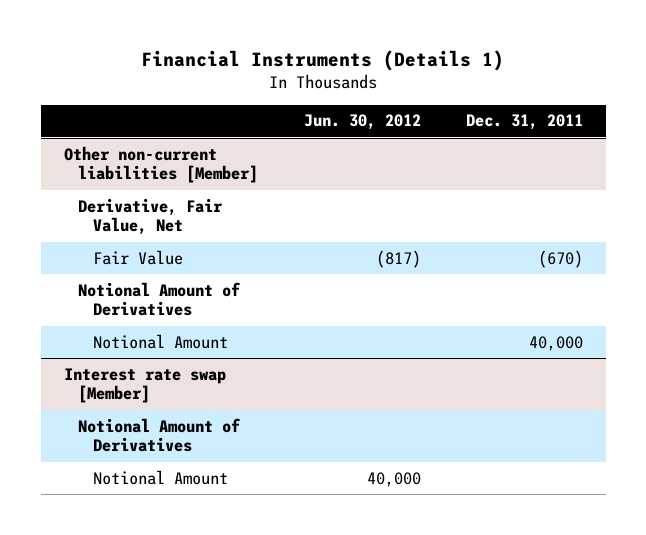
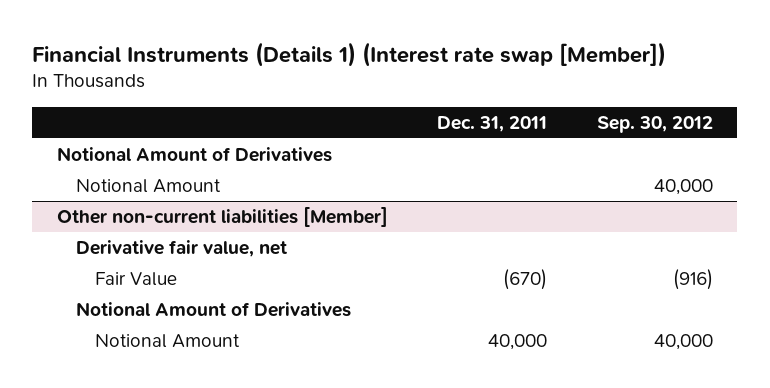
[141,50,505,72] Financial Instruments (Details 1) -> [32,41,667,67] Financial Instruments (Details 1) (Interest rate swap [Member])
[303,114,421,131] Jun. 30, 2012 -> none
none -> [596,115,713,133] Sep. 30, 2012
none -> [56,147,332,163] Notional Amount of Derivatives
none -> [75,179,221,194] Notional Amount
[78,197,224,236] Derivative, Fair Value, Net -> [75,240,287,258] Derivative fair value, net
[63,367,226,404] Interest rate swap [Member] -> none
[78,417,242,453] Notional Amount of Derivatives -> none
[92,469,228,485] Notional Amount -> none

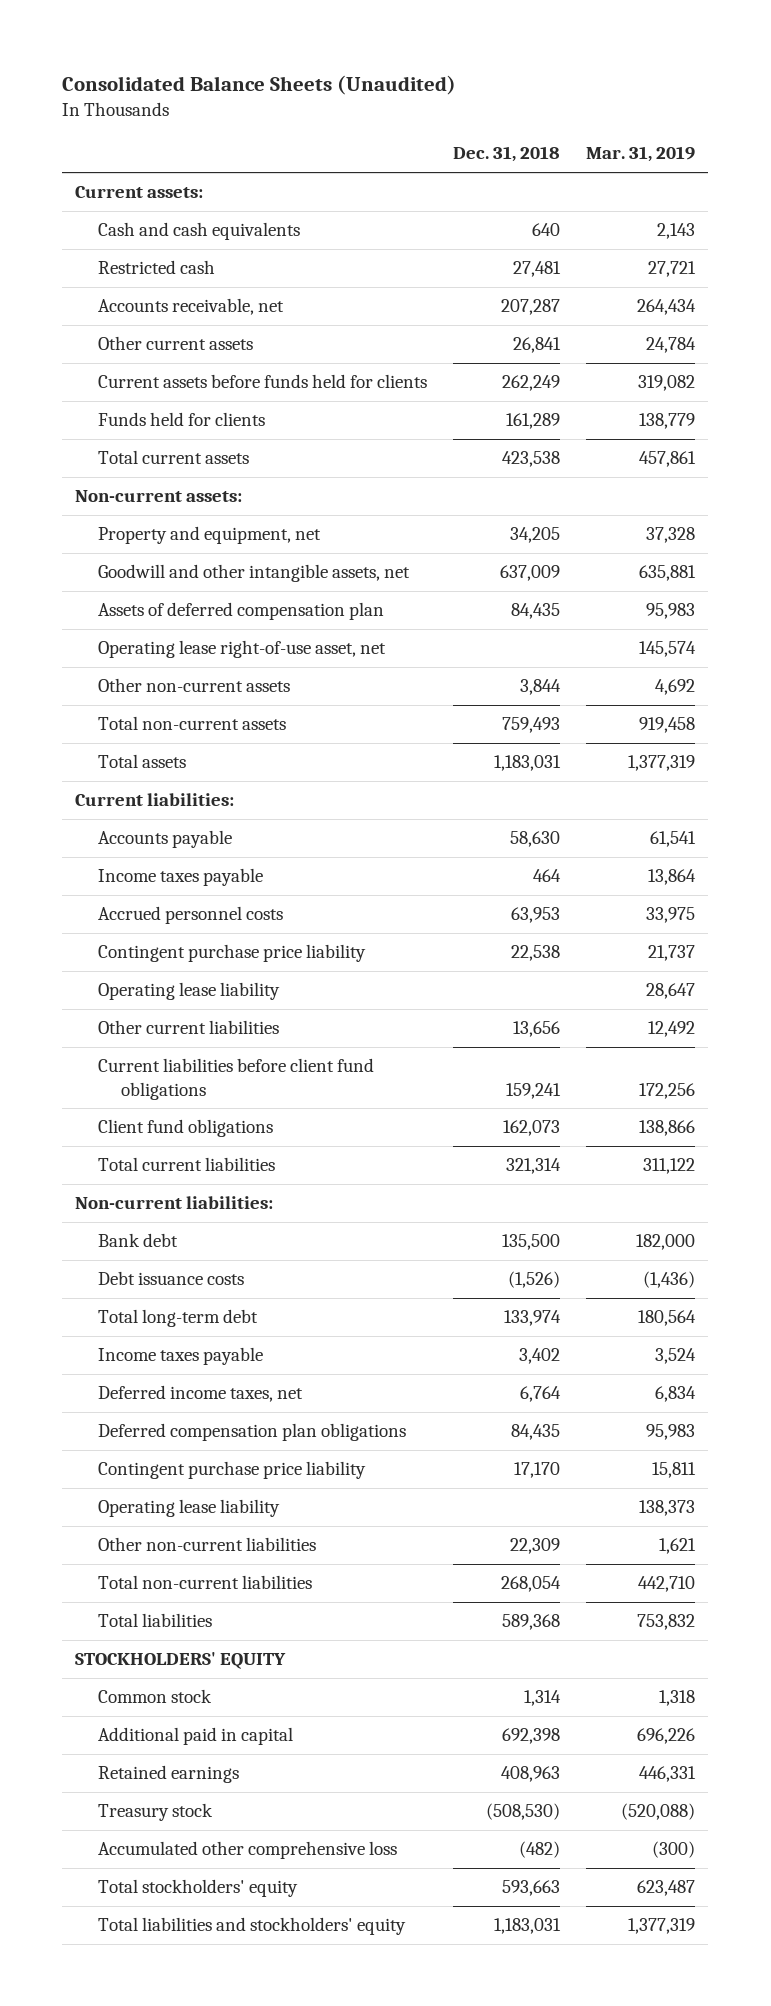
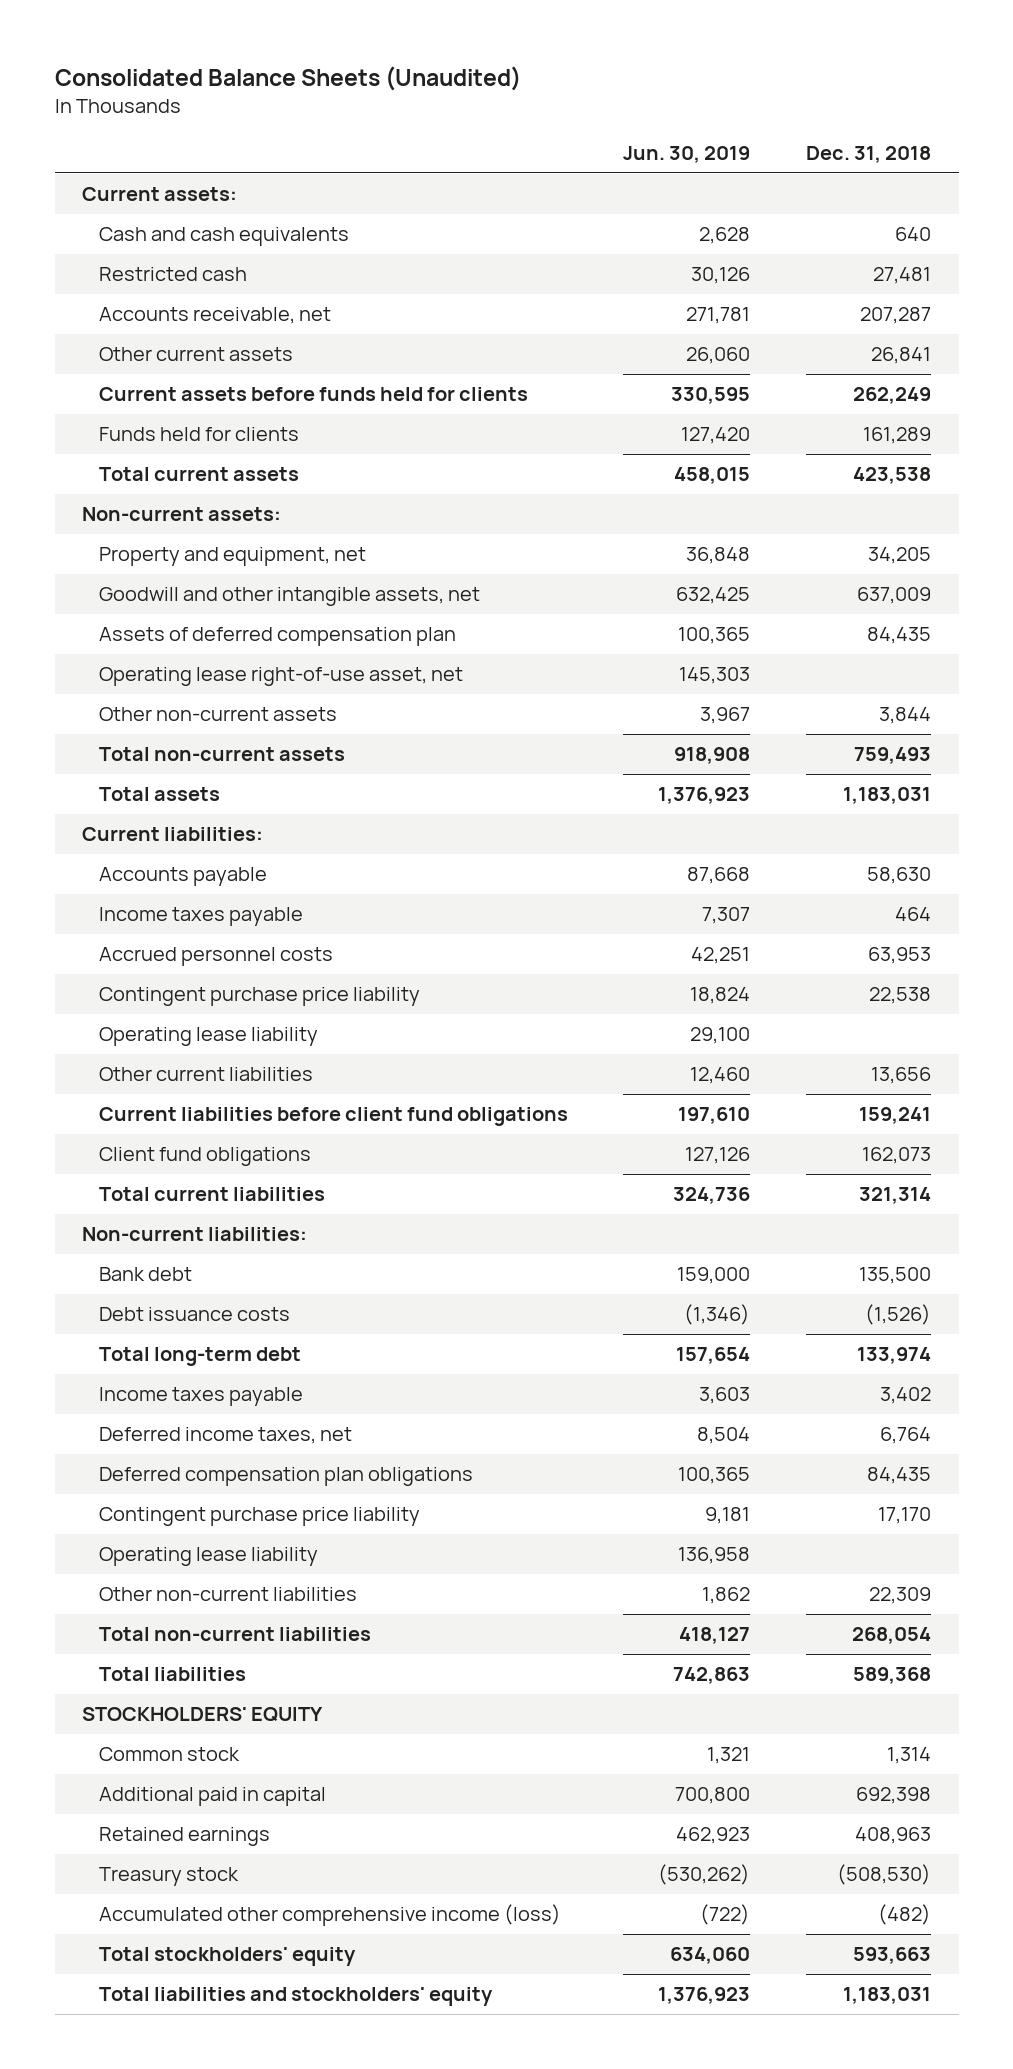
[586,146,696,163] Mar. 31, 2019 -> none
none -> [623,146,751,164] Jun. 30, 2019
[98,1841,398,1860] Accumulated other comprehensive loss -> [98,1904,561,1927] Accumulated other comprehensive income (loss)

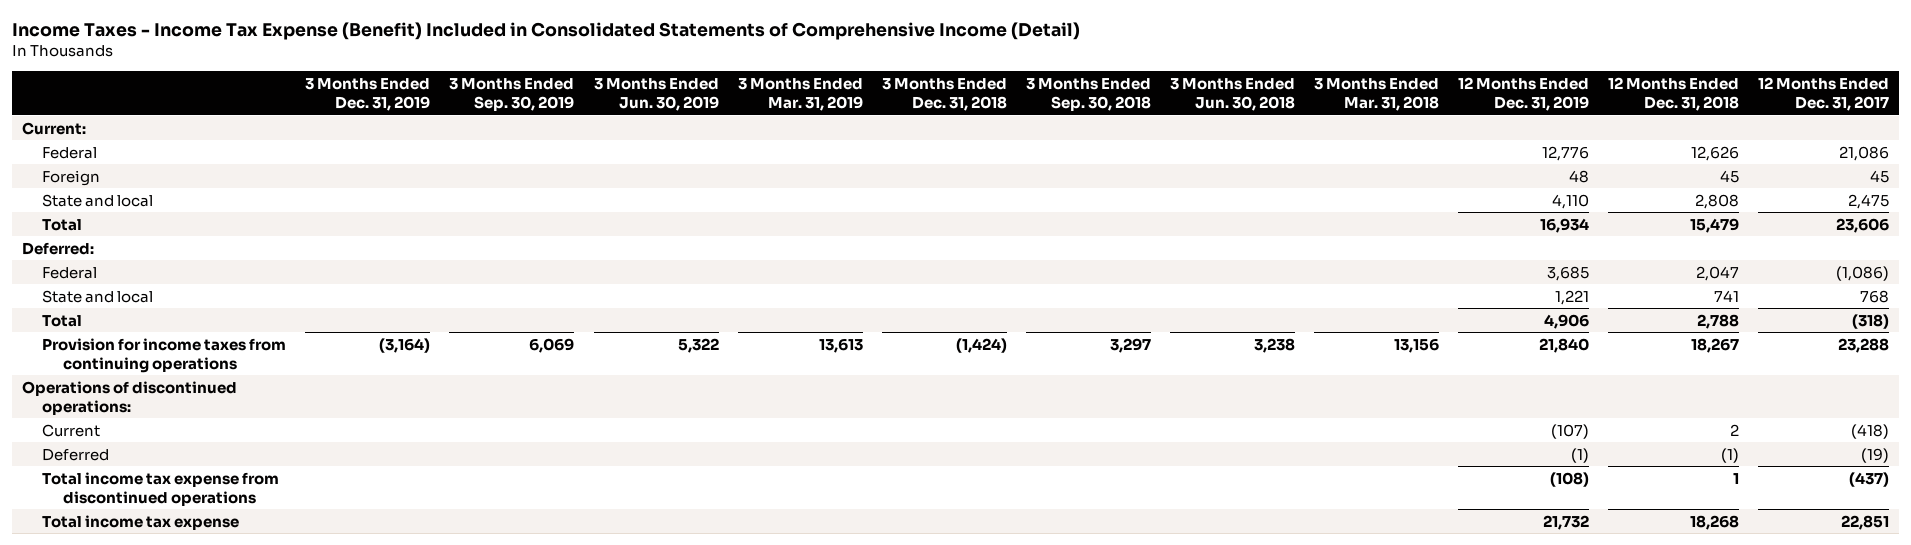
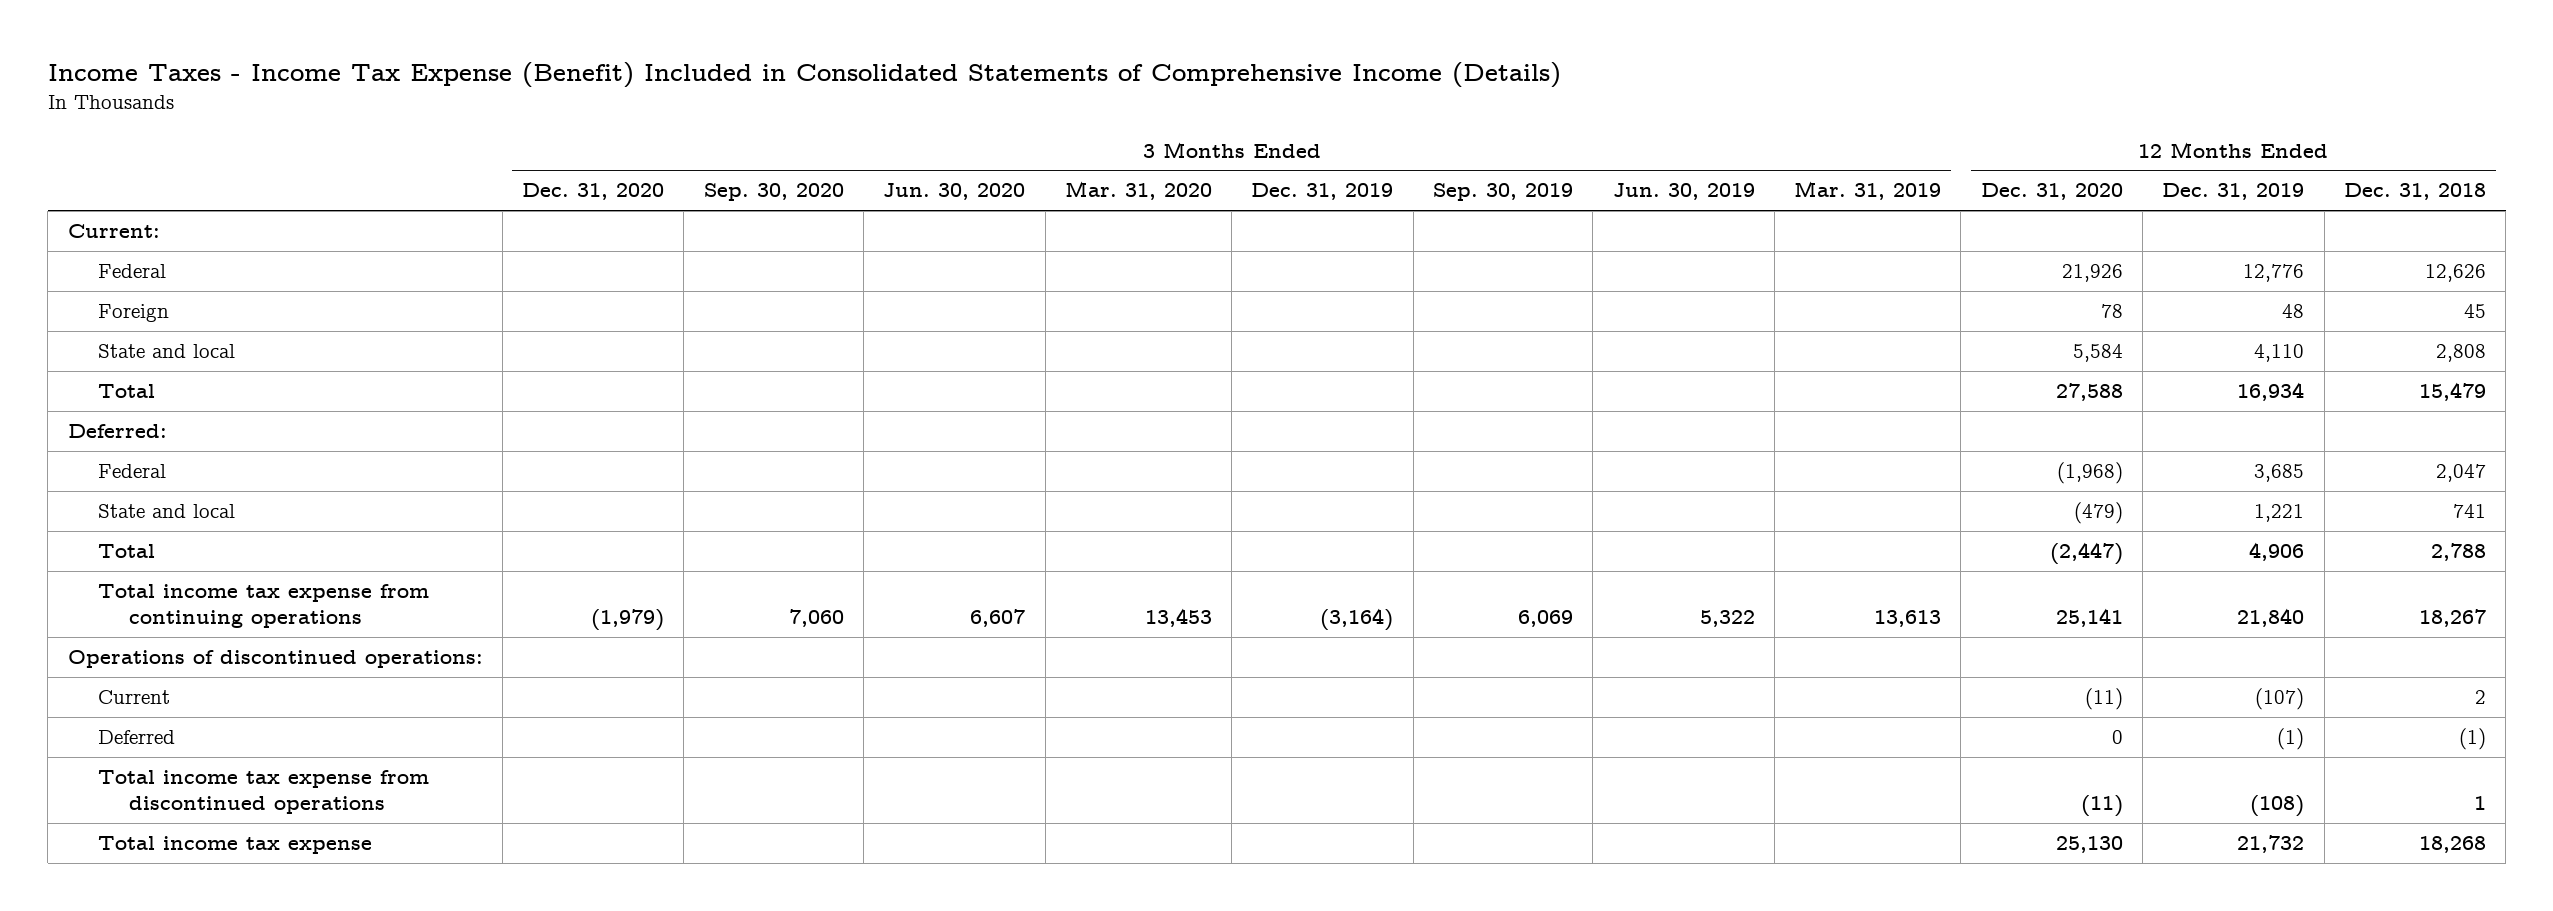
[12,21,1081,40] Income Taxes - Income Tax Expense (Benefit) Included in Consolidated Statements of Comprehensive Income (Detail) -> [47,61,1561,88] Income Taxes - Income Tax Expense (Benefit) Included in Consolidated Statements of Comprehensive Income (Details)
[881,77,1007,111] 3 Months Ended Dec. 31, 2018 -> none
[1025,77,1151,111] 3 Months Ended Sep. 30, 2018 -> none
[1169,77,1295,111] 3 Months Ended Jun. 30, 2018 -> none
[1314,77,1440,111] 3 Months Ended Mar. 31, 2018 -> none
[1758,76,1890,111] 12 Months Ended Dec. 31, 2017 -> none
none -> [522,183,665,201] Dec. 31, 2020
none -> [703,183,844,202] Sep. 30, 2020
none -> [883,183,1026,201] Jun. 30, 2020
none -> [1064,181,1212,201] Mar. 31, 2020
none -> [1980,183,2123,201] Dec. 31, 2020
[42,337,287,373] Provision for income taxes from continuing operations -> [98,584,430,629] Total income tax expense from continuing operations

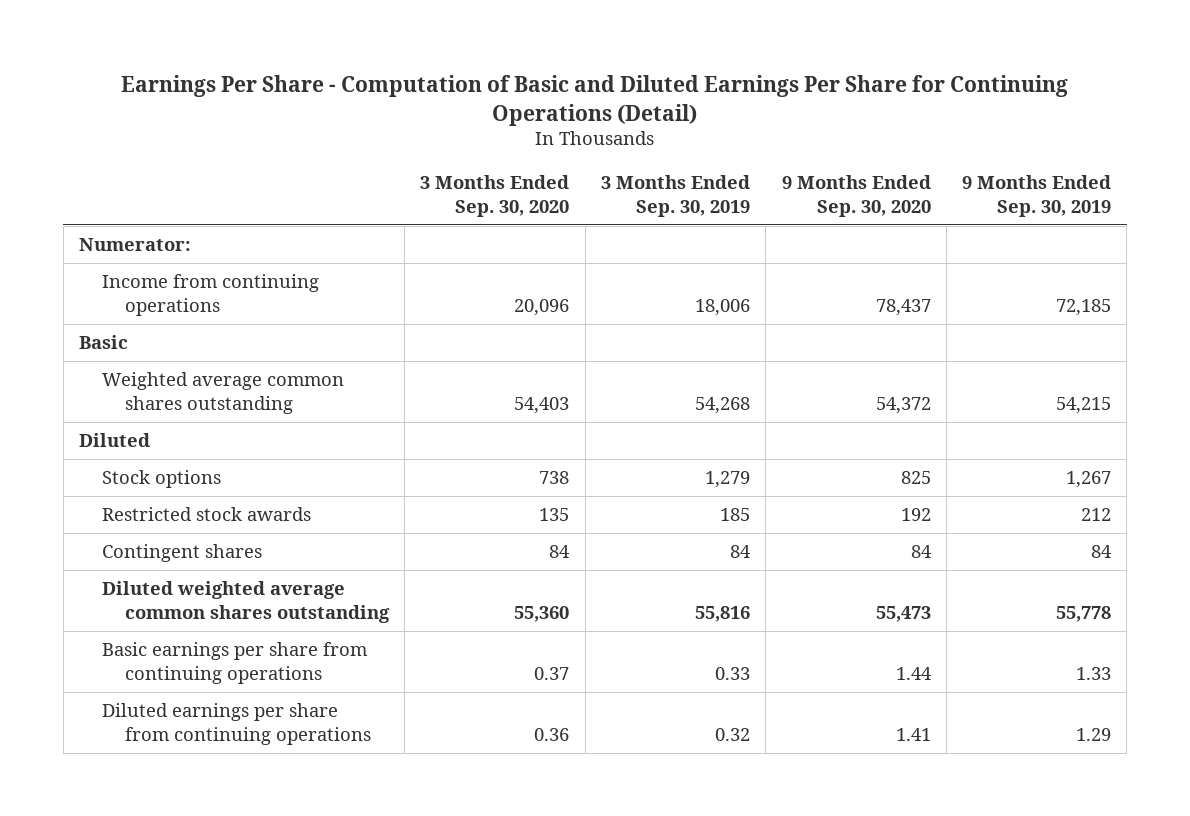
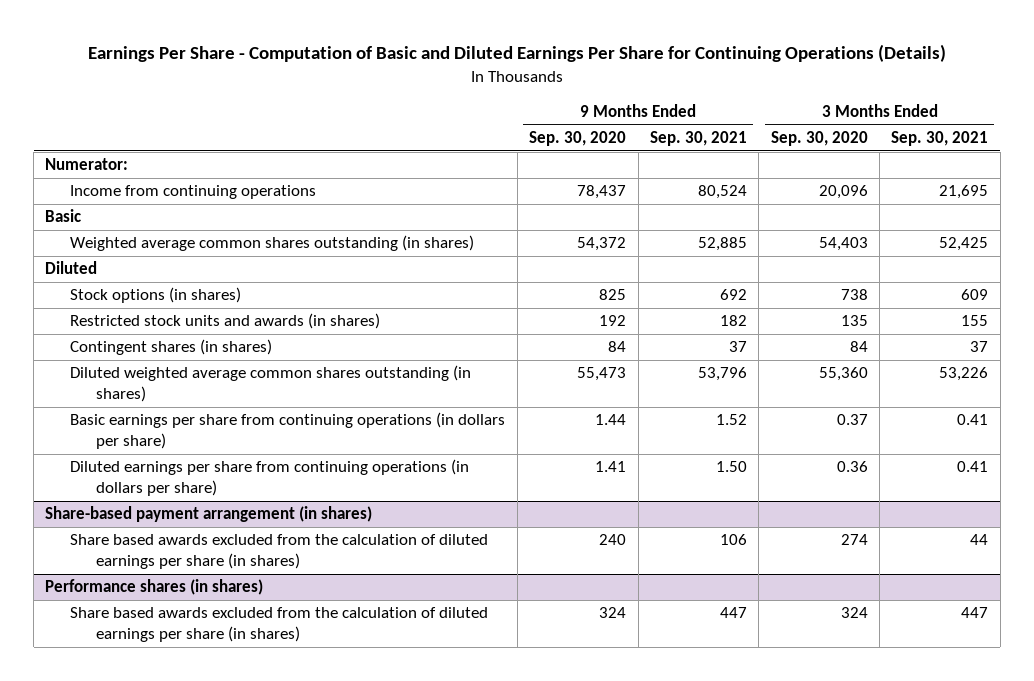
[121,74,1069,126] Earnings Per Share - Computation of Basic and Diluted Earnings Per Share for Continuing Operations (Detail) -> [87,44,946,63] Earnings Per Share - Computation of Basic and Diluted Earnings Per Share for Continuing Operations (Details)
[600,175,750,217] 3 Months Ended Sep. 30, 2019 -> none
[962,175,1112,217] 9 Months Ended Sep. 30, 2019 -> none
none -> [649,130,747,146] Sep. 30, 2021
none -> [891,130,989,146] Sep. 30, 2021
[102,372,345,414] Weighted average common shares outstanding -> [70,235,475,252] Weighted average common shares outstanding (in shares)
[102,470,222,489] Stock options -> [70,287,242,304] Stock options (in shares)
[102,507,312,522] Restricted stock awards -> [70,313,381,330] Restricted stock units and awards (in shares)
[102,544,263,563] Contingent shares -> [70,339,273,356] Contingent shares (in shares)
[102,581,390,623] Diluted weighted average common shares outstanding -> [70,365,472,403] Diluted weighted average common shares outstanding (in shares)
[102,642,368,684] Basic earnings per share from continuing operations -> [70,412,506,450] Basic earnings per share from continuing operations (in dollars per share)
[102,703,371,745] Diluted earnings per share from continuing operations -> [70,459,470,497] Diluted earnings per share from continuing operations (in dollars per share)
none -> [45,506,373,523] Share-based payment arrangement (in shares)
none -> [70,534,489,570] Share based awards excluded from the calculation of diluted earnings per share (in shares)
none -> [45,579,264,596] Performance shares (in shares)
none -> [70,607,489,643] Share based awards excluded from the calculation of diluted earnings per share (in shares)

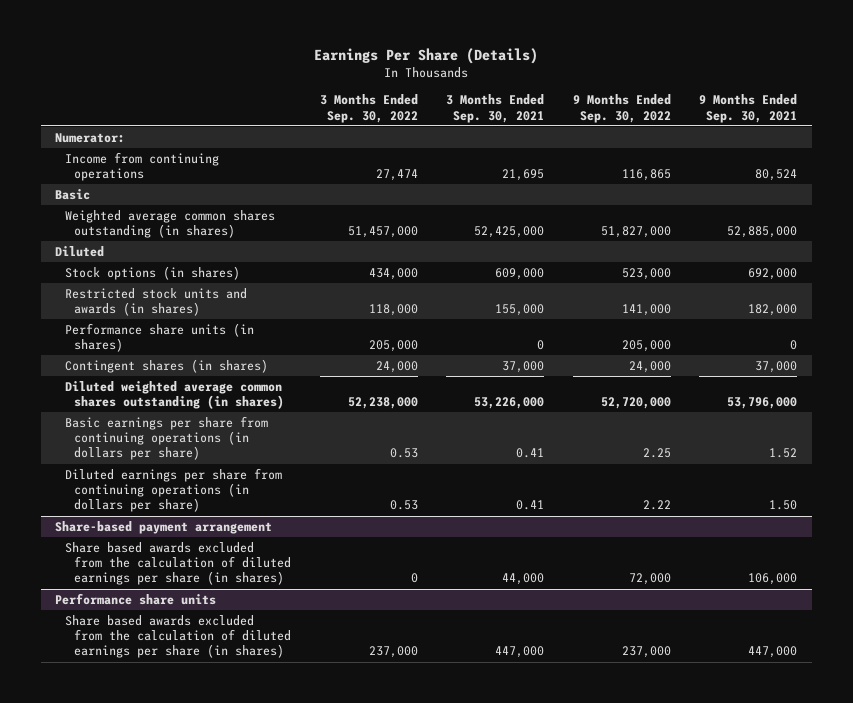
[87,44,946,63] Earnings Per Share - Computation of Basic and Diluted Earnings Per Share for Continuing Operations (Details) -> [314,48,539,65] Earnings Per Share (Details)
[529,130,627,146] Sep. 30, 2020 -> none
[770,130,868,146] Sep. 30, 2020 -> none
none -> [319,94,418,123] 3 Months Ended Sep. 30, 2022
none -> [572,94,671,123] 9 Months Ended Sep. 30, 2022
[697,237,747,252] 52,885 -> [727,226,798,239] 52,885,000
[939,237,989,252] 52,425 -> [474,226,545,239] 52,425,000
[719,289,747,301] 692 -> [748,267,798,280] 692,000
[961,289,989,301] 609 -> [495,267,545,280] 609,000
[719,315,747,327] 182 -> [748,304,798,317] 182,000
[961,315,989,327] 155 -> [495,304,545,317] 155,000
none -> [64,322,254,353] Performance share units (in shares)
[728,341,747,353] 37 -> [755,360,798,373] 37,000
[970,341,989,353] 37 -> [502,360,545,373] 37,000
[697,367,747,382] 53,796 -> [727,397,798,410] 53,796,000
[939,367,989,382] 53,226 -> [474,397,545,410] 53,226,000
[45,506,373,523] Share-based payment arrangement (in shares) -> [55,520,273,534] Share-based payment arrangement
[719,534,747,546] 106 -> [748,573,798,586] 106,000
[970,534,989,546] 44 -> [502,573,545,586] 44,000
[45,579,264,596] Performance shares (in shares) -> [55,592,217,605] Performance share units
[719,607,747,619] 447 -> [748,646,798,659] 447,000
[961,607,989,619] 447 -> [495,646,545,659] 447,000

